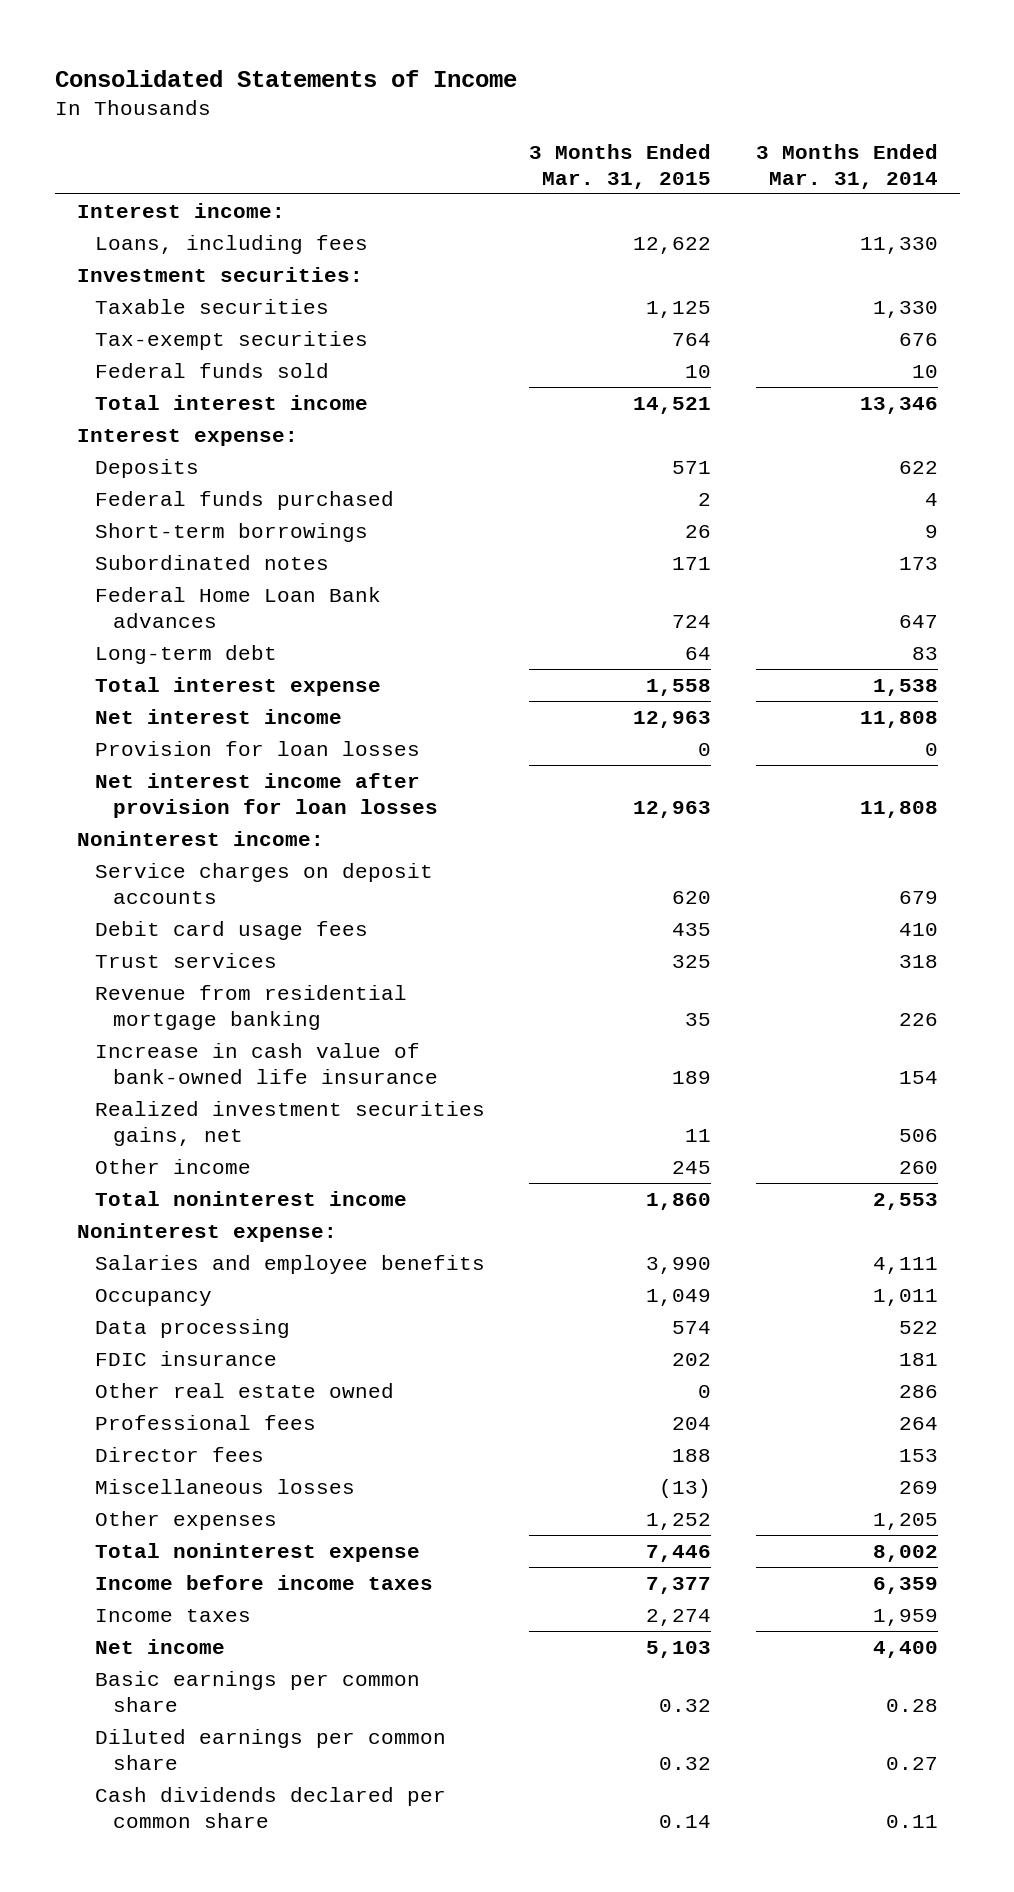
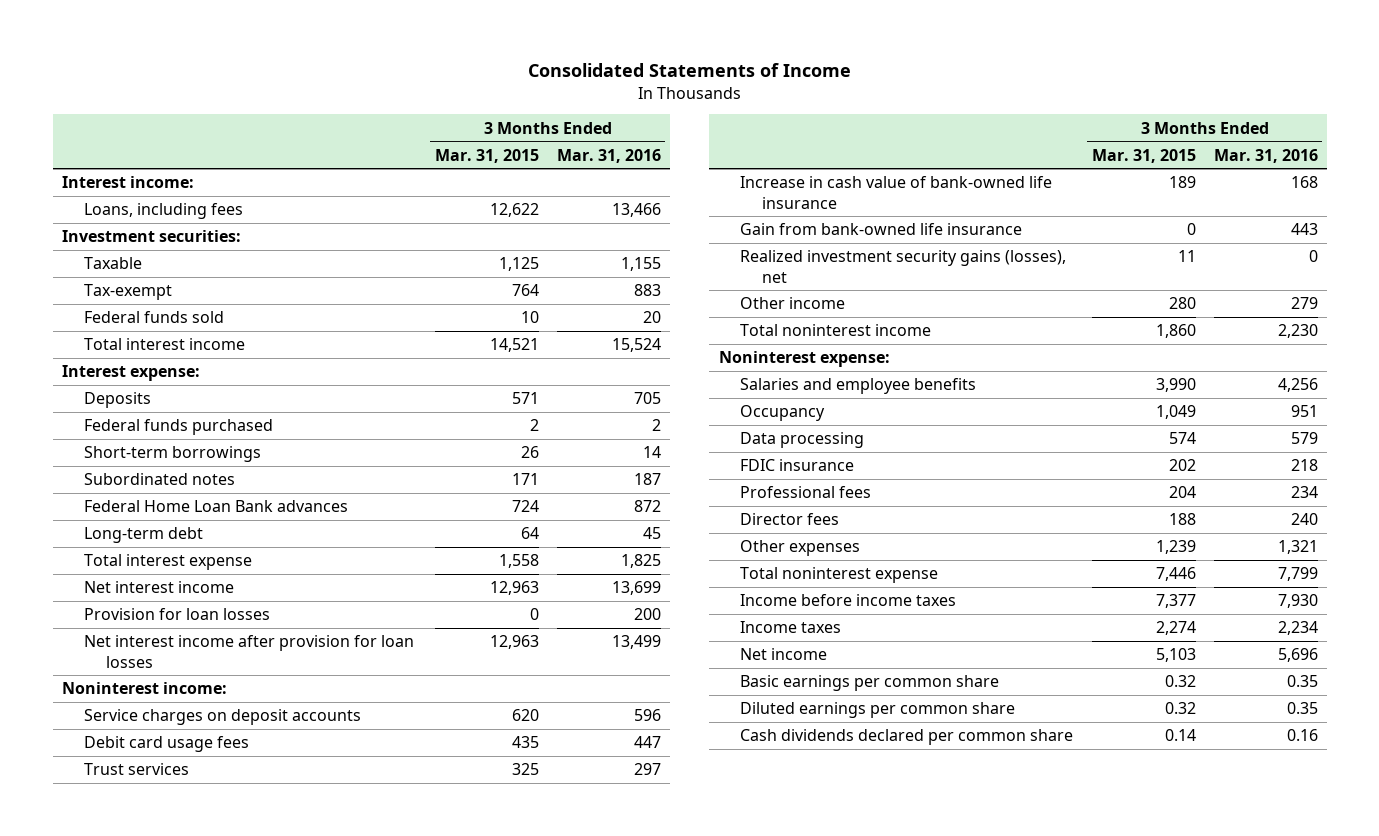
[755,143,938,189] 3 Months Ended Mar. 31, 2014 -> none
none -> [556,148,661,163] Mar. 31, 2016
[95,298,330,314] Taxable securities -> [83,257,142,270] Taxable
[95,330,369,350] Tax-exempt securities -> [83,284,172,301] Tax-exempt
[95,984,408,1031] Revenue from residential mortgage banking -> none
none -> [740,223,1023,236] Gain from bank-owned life insurance
[95,1100,486,1147] Realized investment securities gains, net -> [740,250,1067,283] Realized investment security gains (losses), net
[672,1160,712,1174] 245 -> [1168,297,1196,310] 280
[95,1382,395,1398] Other real estate owned -> none
[95,1478,356,1494] Miscellaneous losses -> none
[646,1512,712,1530] 1,252 -> [1155,540,1196,555] 1,239

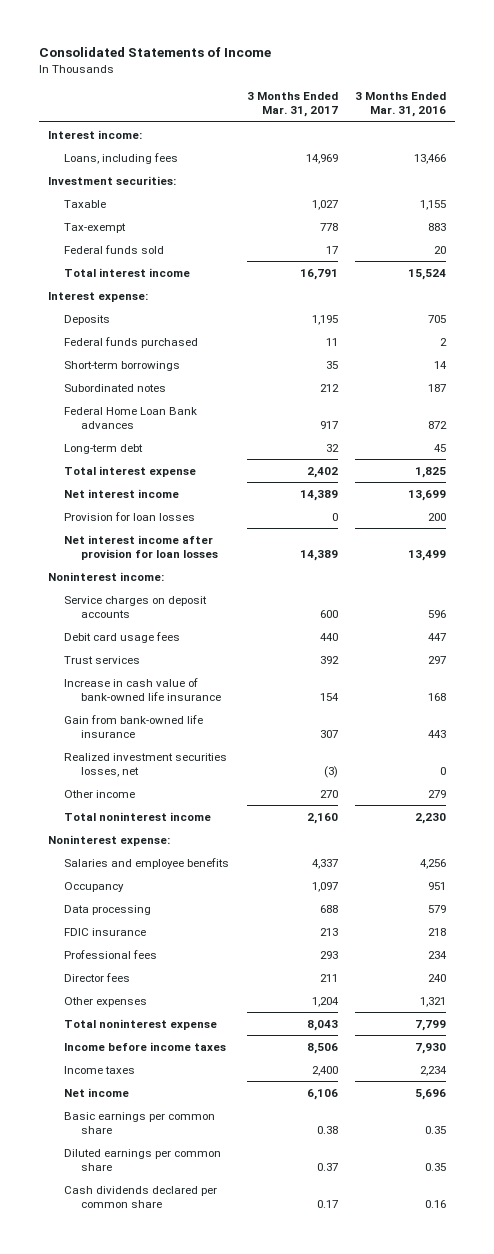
[434,148,539,163] Mar. 31, 2015 -> none
none -> [246,92,338,118] 3 Months Ended Mar. 31, 2017
[740,250,1067,283] Realized investment security gains (losses), net -> [64,752,228,777] Realized investment securities losses, net

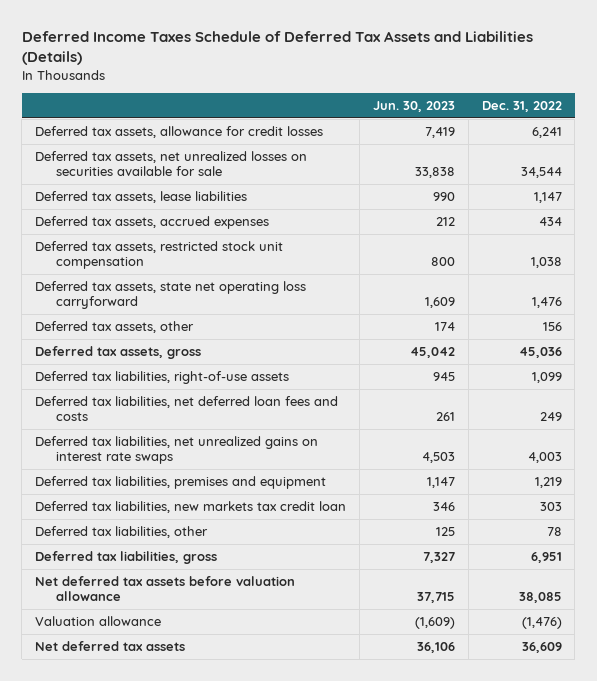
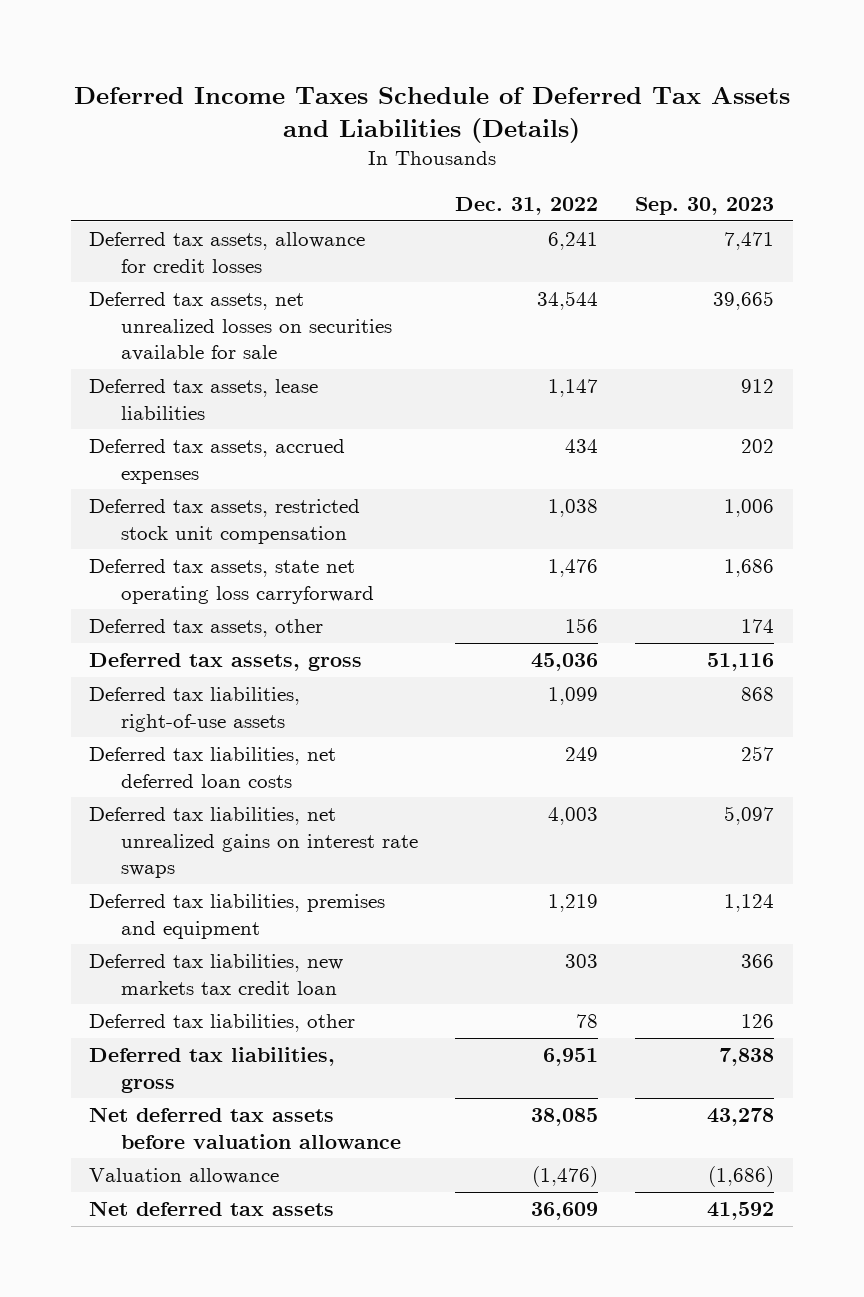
[372,101,455,113] Jun. 30, 2023 -> none
none -> [635,196,775,215] Sep. 30, 2023
[35,396,339,422] Deferred tax liabilities, net deferred loan fees and costs -> [89,747,337,788] Deferred tax liabilities, net deferred loan costs

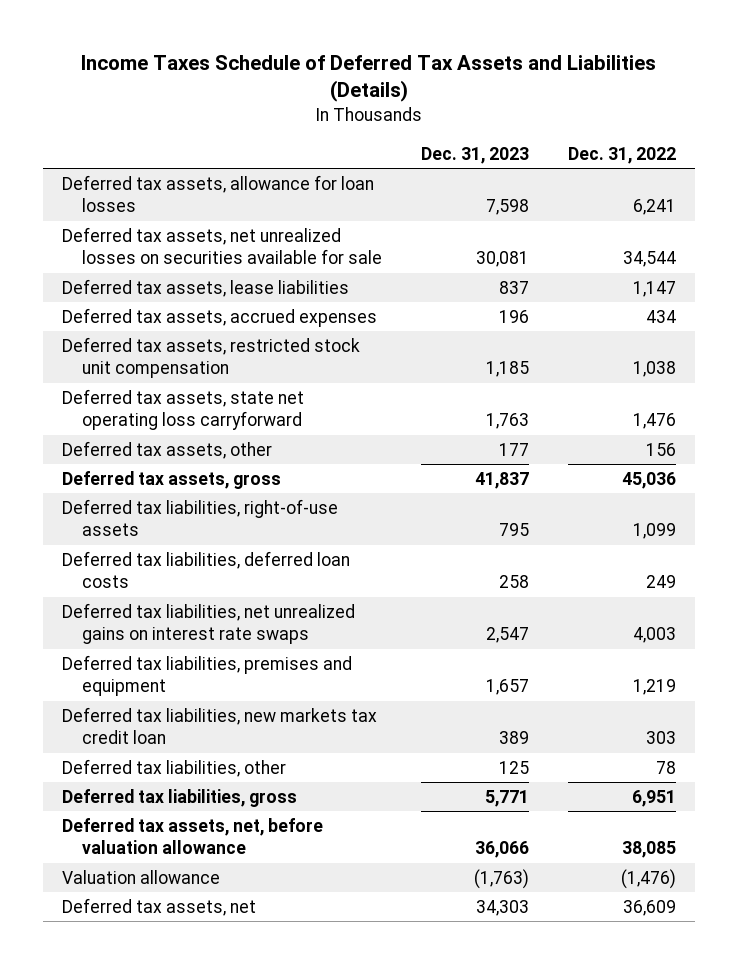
[73,86,790,143] Deferred Income Taxes Schedule of Deferred Tax Assets and Liabilities (Details) -> [80,54,656,103] Income Taxes Schedule of Deferred Tax Assets and Liabilities (Details)
[635,196,775,215] Sep. 30, 2023 -> none
none -> [420,146,529,164] Dec. 31, 2023
[89,232,366,273] Deferred tax assets, allowance for credit losses -> [62,175,375,213] Deferred tax assets, allowance for loan losses
[89,747,337,788] Deferred tax liabilities, net deferred loan costs -> [62,551,351,589] Deferred tax liabilities, deferred loan costs
[89,1107,401,1149] Net deferred tax assets before valuation allowance -> [62,818,324,855] Deferred tax assets, net, before valuation allowance
[89,1201,335,1217] Net deferred tax assets -> [62,898,257,917] Deferred tax assets, net

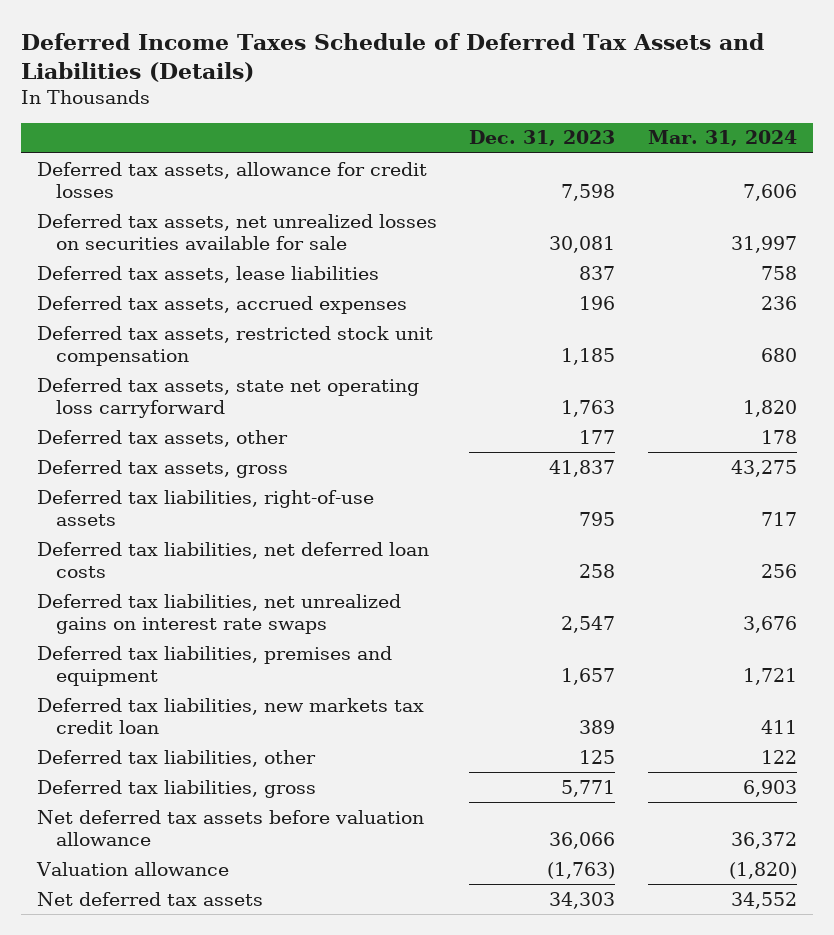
[80,54,656,103] Income Taxes Schedule of Deferred Tax Assets and Liabilities (Details) -> [20,32,764,82] Deferred Income Taxes Schedule of Deferred Tax Assets and Liabilities (Details)
[567,146,676,164] Dec. 31, 2022 -> none
none -> [647,130,797,147] Mar. 31, 2024
[62,175,375,213] Deferred tax assets, allowance for loan losses -> [36,161,427,199] Deferred tax assets, allowance for credit losses
[62,551,351,589] Deferred tax liabilities, deferred loan costs -> [36,541,429,579] Deferred tax liabilities, net deferred loan costs
[62,818,324,855] Deferred tax assets, net, before valuation allowance -> [36,809,424,847] Net deferred tax assets before valuation allowance
[62,898,257,917] Deferred tax assets, net -> [36,891,263,906] Net deferred tax assets

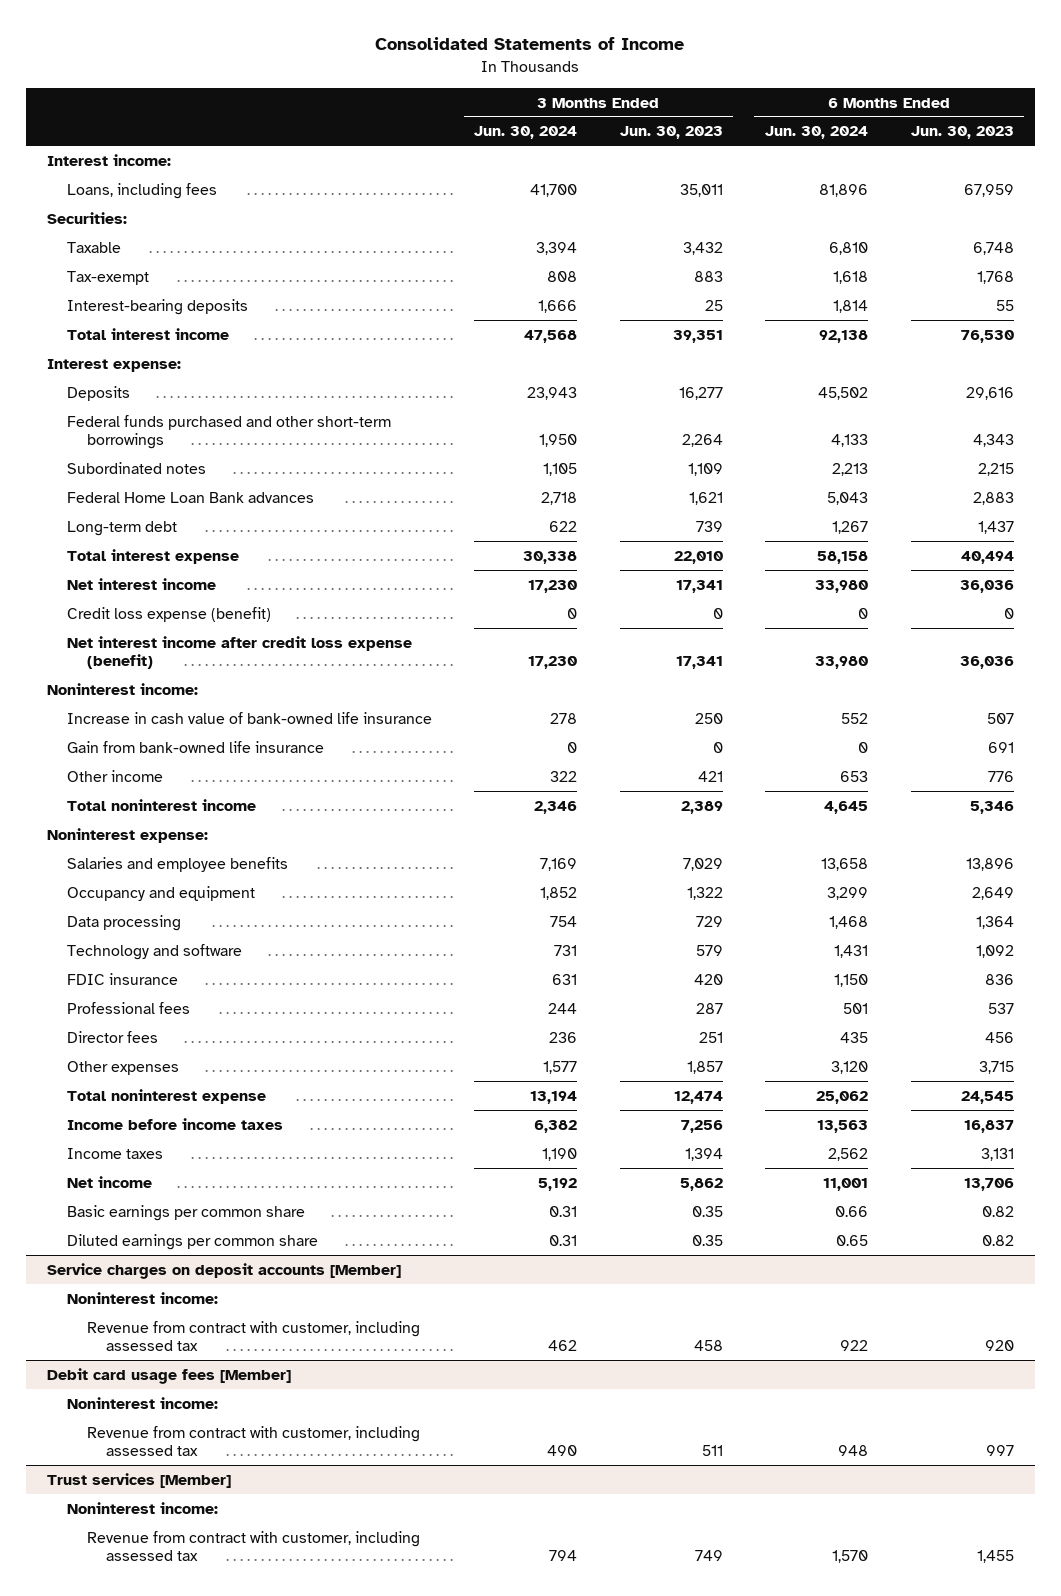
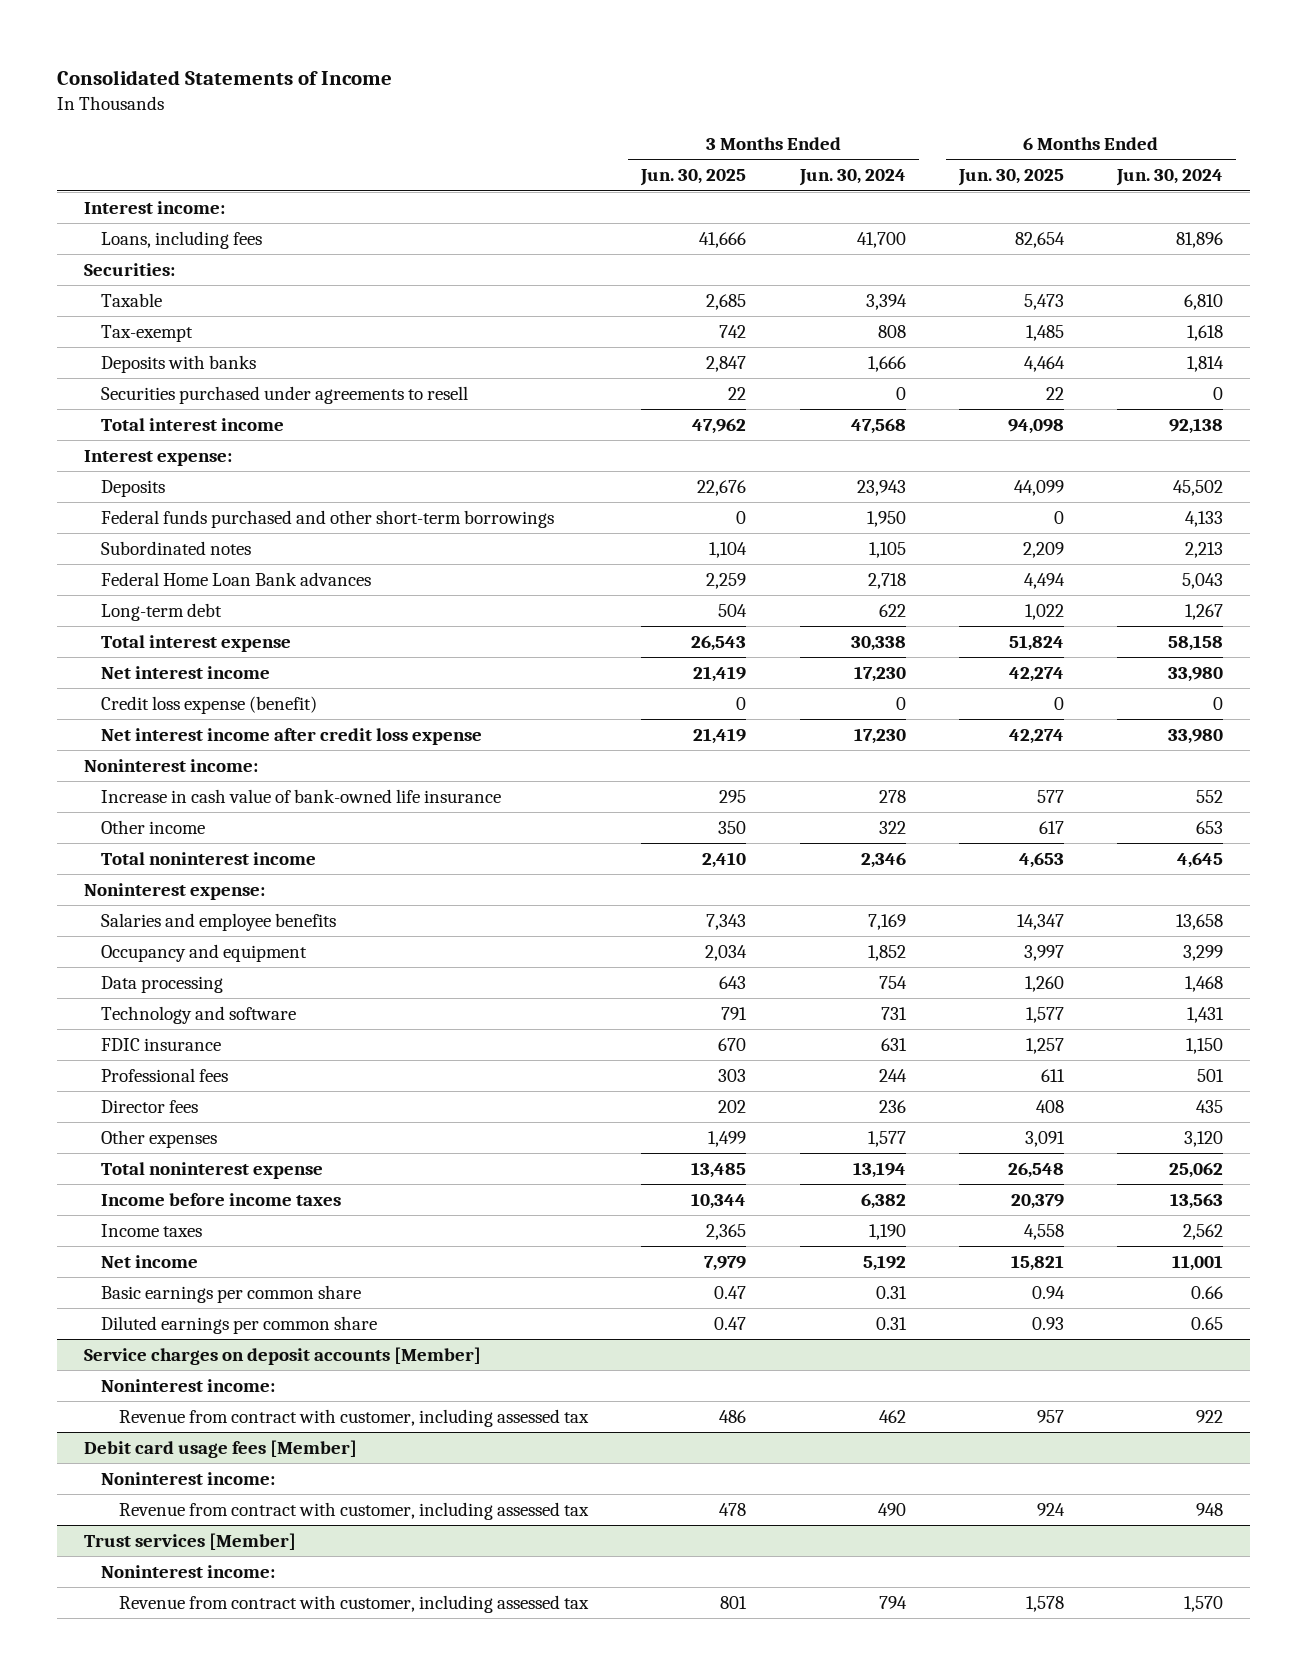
[619,126,723,140] Jun. 30, 2023 -> none
[910,126,1014,140] Jun. 30, 2023 -> none
none -> [640,169,747,187] Jun. 30, 2025
none -> [957,169,1064,187] Jun. 30, 2025
[66,298,248,315] Interest-bearing deposits -> [101,354,257,373] Deposits with banks
none -> [101,385,469,404] Securities purchased under agreements to resell
[66,635,412,670] Net interest income after credit loss expense (benefit) -> [101,727,483,745] Net interest income after credit loss expense
[66,740,324,753] Gain from bank-owned life insurance -> none

